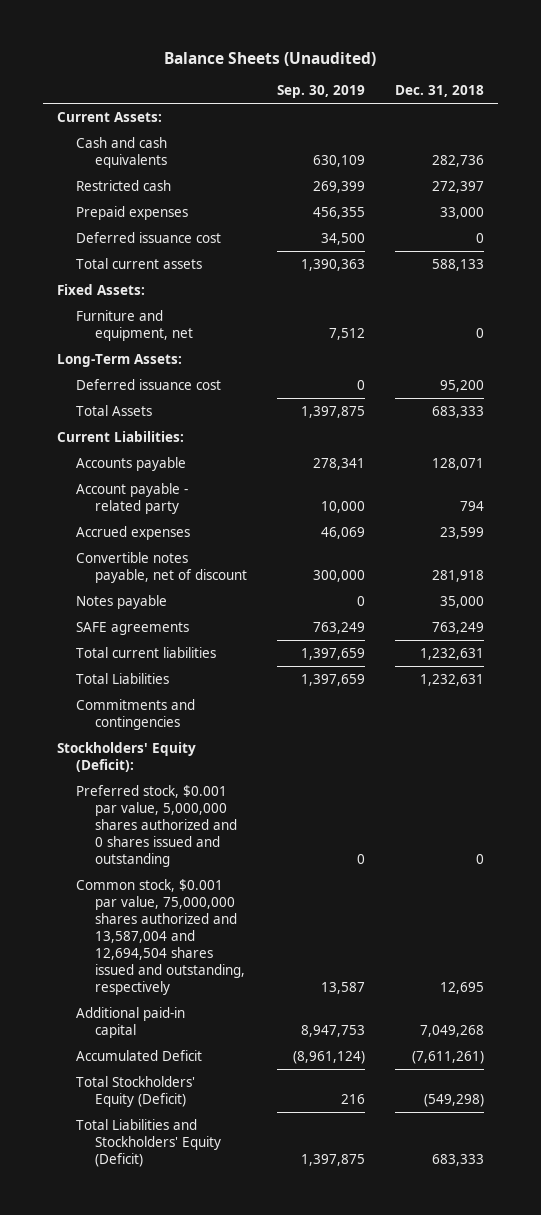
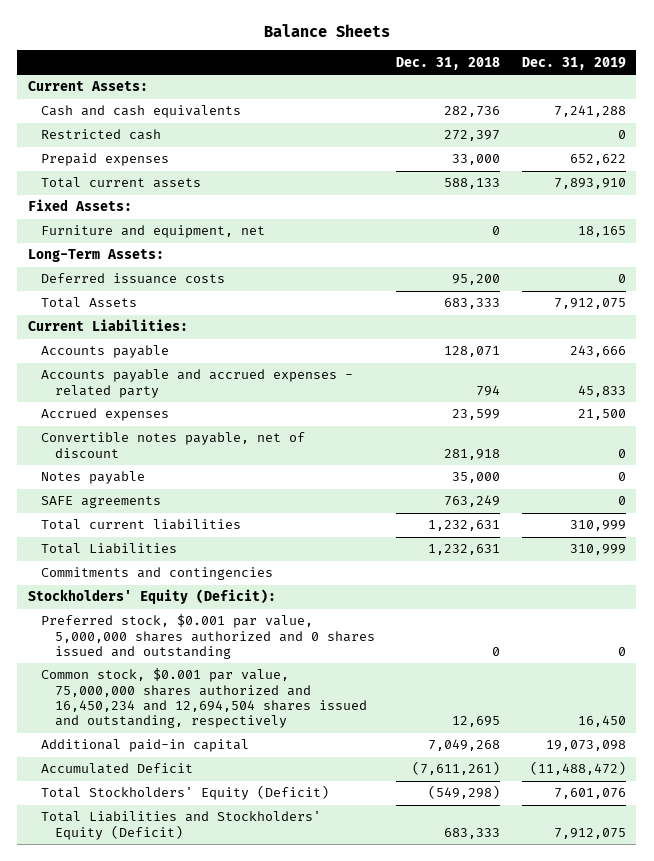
[164,51,377,66] Balance Sheets (Unaudited) -> [263,24,390,38] Balance Sheets
[276,85,365,99] Sep. 30, 2019 -> none
none -> [521,56,626,70] Dec. 31, 2019
[76,231,222,243] Deferred issuance cost -> none
[76,378,222,390] Deferred issuance cost -> [41,273,226,285] Deferred issuance costs
[76,482,189,514] Account payable - related party -> [41,369,354,398] Accounts payable and accrued expenses - related party
[76,878,246,996] Common stock, $0.001 par value, 75,000,000 shares authorized and 13,587,004 and 12,694,504 shares issued and outstanding, respectively -> [41,668,368,729] Common stock, $0.001 par value, 75,000,000 shares authorized and 16,450,234 and 12,694,504 shares issued and outstanding, respectively

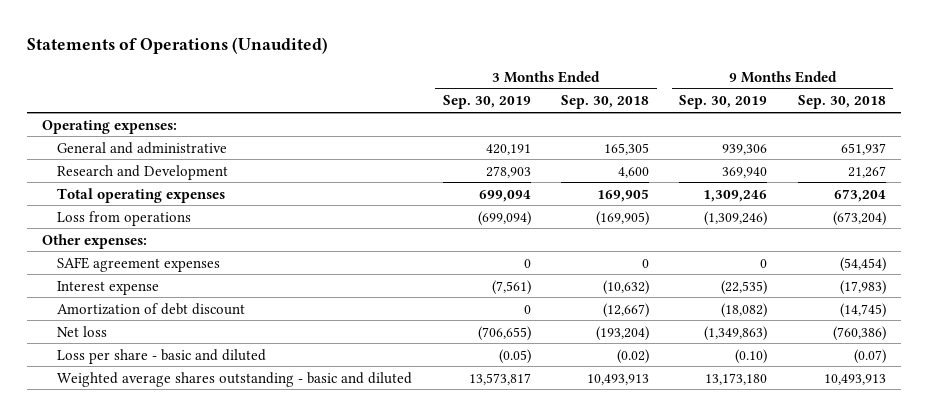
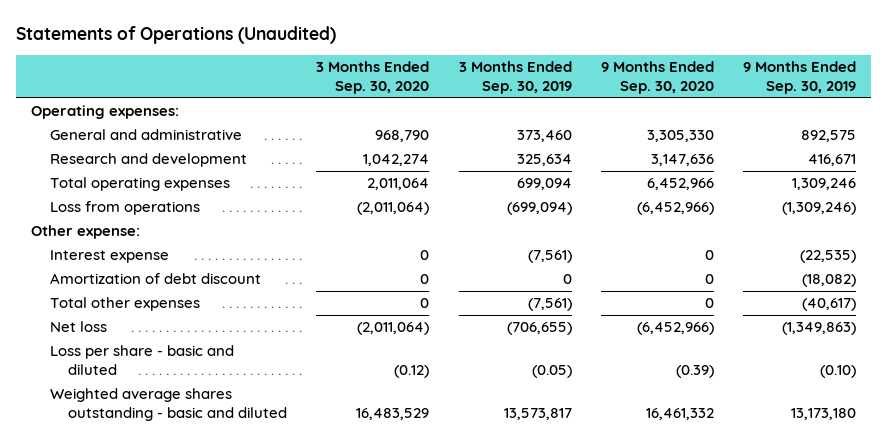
[561,95,650,110] Sep. 30, 2018 -> none
[797,95,886,110] Sep. 30, 2018 -> none
none -> [316,61,430,95] 3 Months Ended Sep. 30, 2020
none -> [600,61,714,95] 9 Months Ended Sep. 30, 2020
[485,143,531,155] 420,191 -> [516,130,572,143] 373,460
[722,143,768,155] 939,306 -> [800,130,856,143] 892,575
[57,164,229,180] Research and Development -> [49,153,247,168] Research and development
[485,165,531,178] 278,903 -> [516,154,572,167] 325,634
[722,166,768,178] 369,940 -> [807,154,856,167] 416,671
[57,256,221,272] SAFE agreement expenses -> none
[42,233,148,249] Other expenses: -> [30,225,140,240] Other expense:
none -> [49,297,200,312] Total other expenses

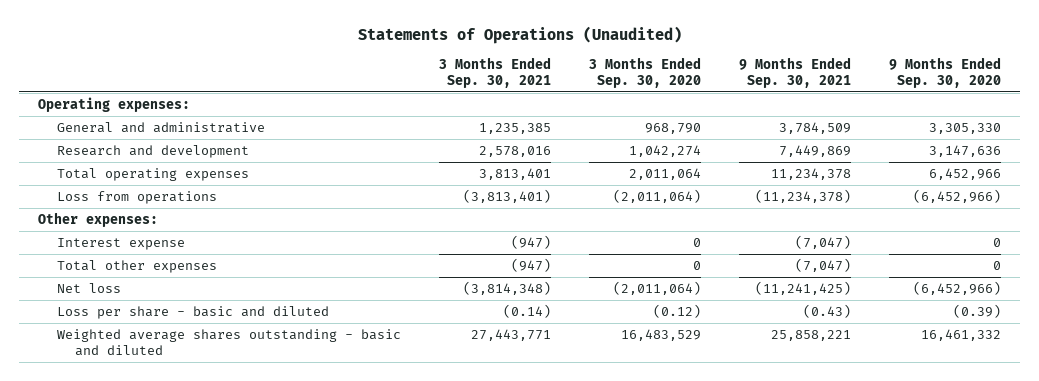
[458,61,572,95] 3 Months Ended Sep. 30, 2019 -> none
[742,61,856,95] 9 Months Ended Sep. 30, 2019 -> none
none -> [438,56,551,88] 3 Months Ended Sep. 30, 2021
none -> [738,56,851,88] 9 Months Ended Sep. 30, 2021
[30,225,140,240] Other expense: -> [38,212,159,228] Other expenses:
[49,273,261,285] Amortization of debt discount -> none

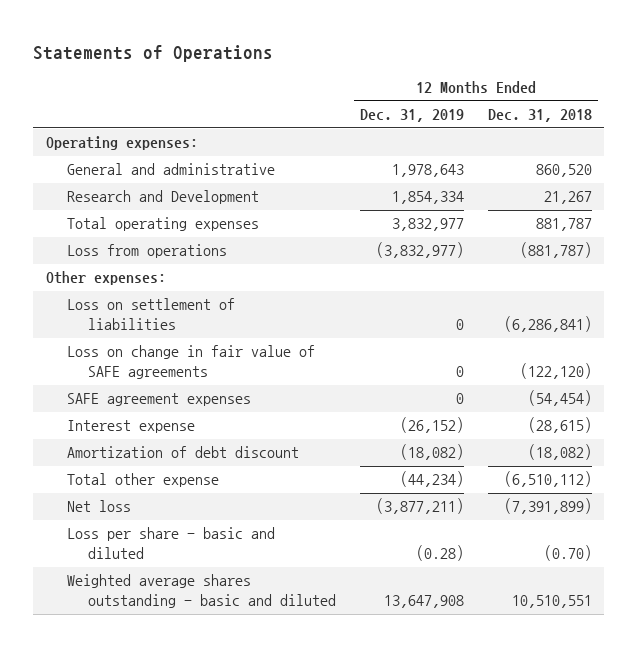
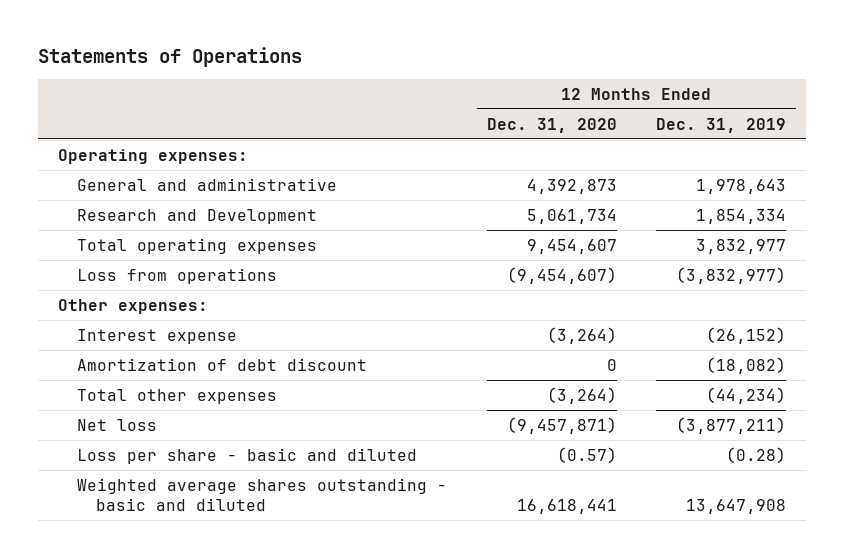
[488,109,593,123] Dec. 31, 2018 -> none
none -> [486,117,617,133] Dec. 31, 2020
[66,298,235,331] Loss on settlement of liabilities -> none
[66,345,315,380] Loss on change in fair value of SAFE agreements -> none
[66,393,251,407] SAFE agreement expenses -> none
[66,473,219,488] Total other expense -> [77,388,278,404] Total other expenses

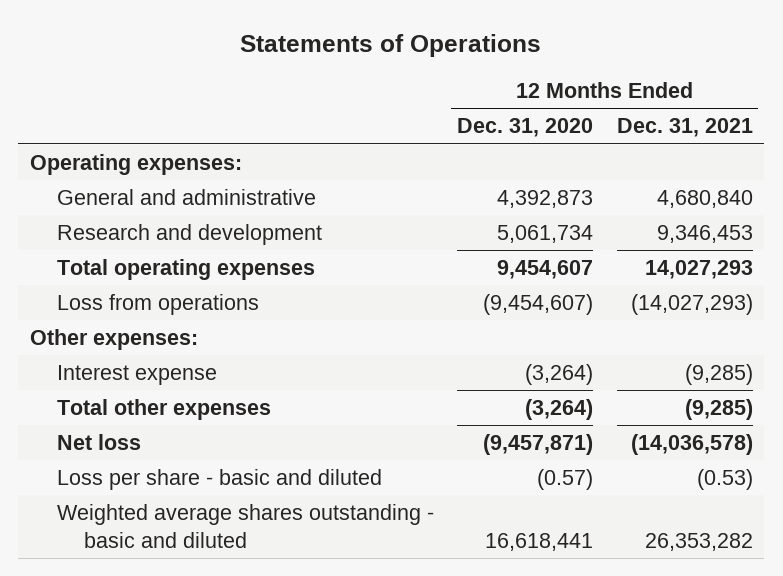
[656,117,787,133] Dec. 31, 2019 -> none
none -> [616,118,753,138] Dec. 31, 2021
[77,208,318,224] Research and Development -> [56,224,322,246] Research and development
[77,357,368,371] Amortization of debt discount -> none

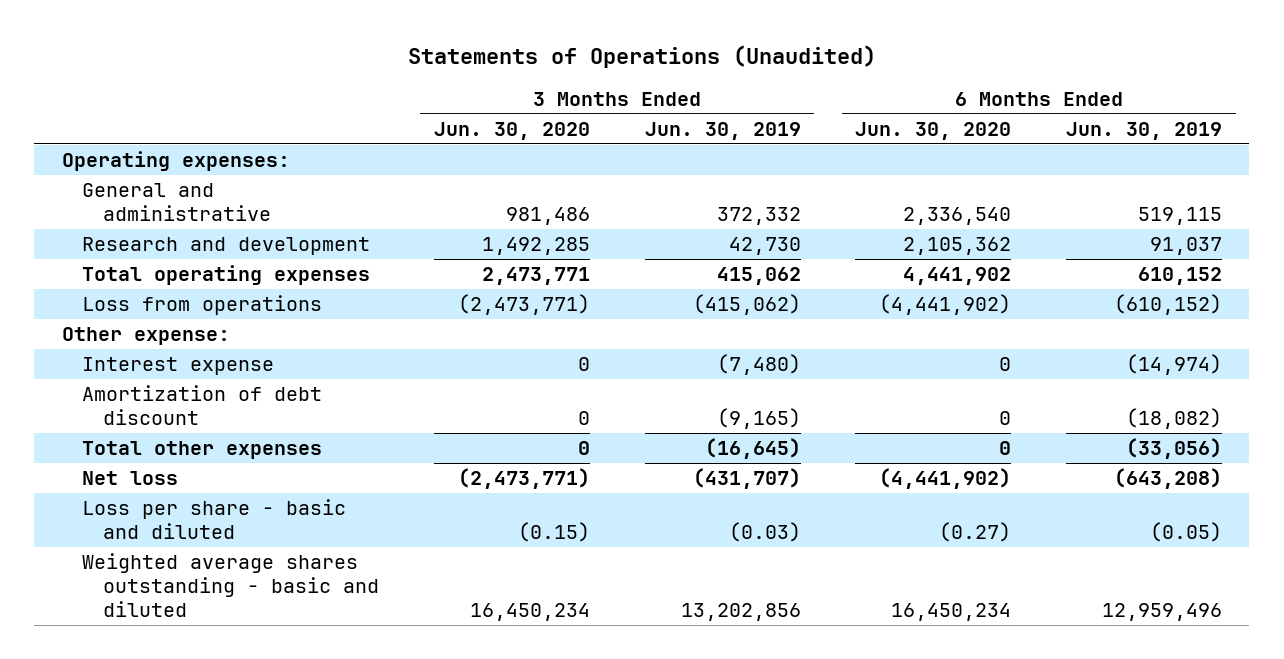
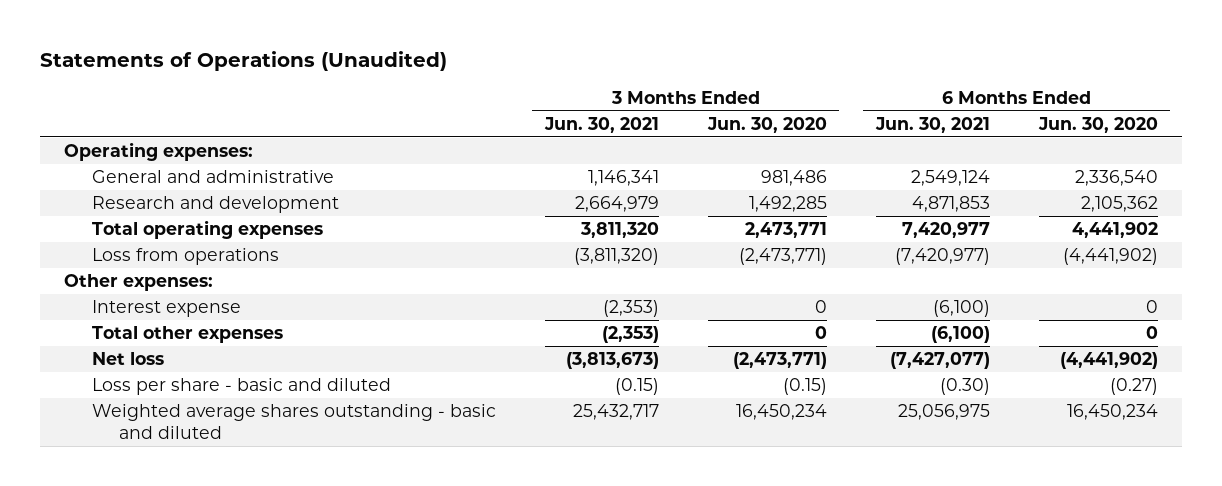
[644,121,801,140] Jun. 30, 2019 -> none
[1066,121,1223,140] Jun. 30, 2019 -> none
none -> [543,116,659,133] Jun. 30, 2021
none -> [874,116,990,133] Jun. 30, 2021
[61,327,230,346] Other expense: -> [64,274,214,292] Other expenses:
[82,385,323,425] Amortization of debt discount -> none

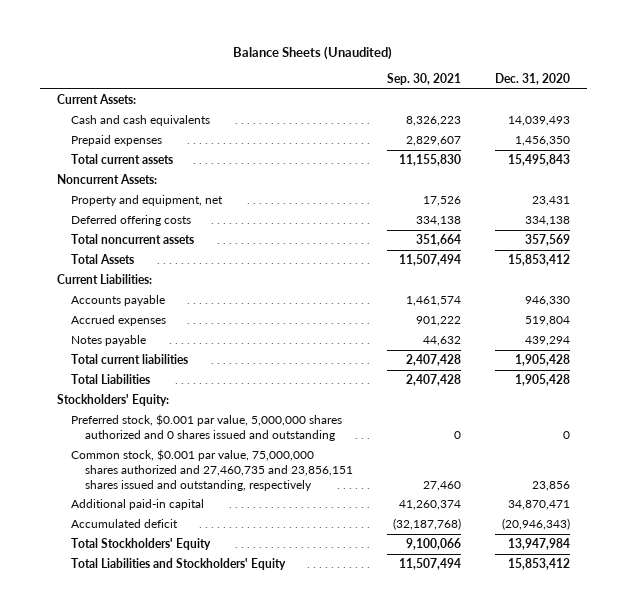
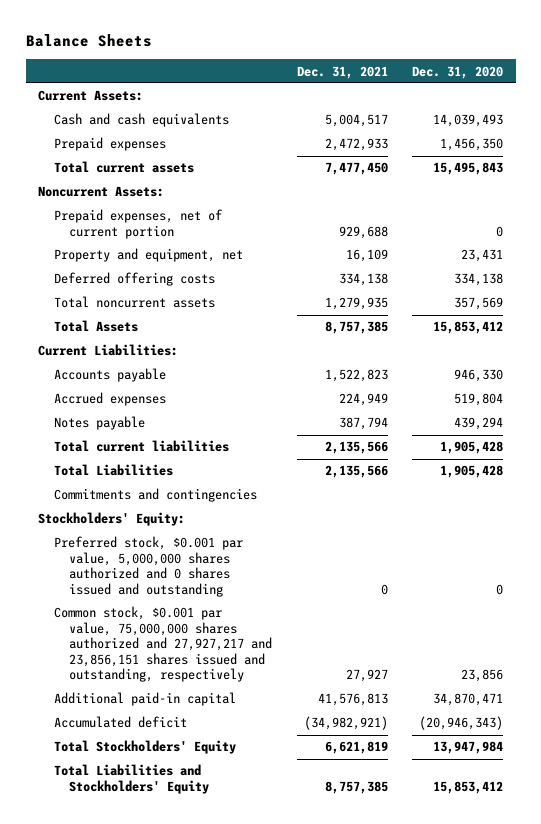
[233,46,393,61] Balance Sheets (Unaudited) -> [25,34,152,48] Balance Sheets
[387,72,462,85] Sep. 30, 2021 -> none
none -> [296,65,388,79] Dec. 31, 2021
none -> [53,209,223,239] Prepaid expenses, net of current portion
none -> [53,488,257,503] Commitments and contingencies
[70,449,354,491] Common stock, $0.001 par value, 75,000,000 shares authorized and 27,460,735 and 23,856,151 shares issued and outstanding, respectively -> [53,606,273,683] Common stock, $0.001 par value, 75,000,000 shares authorized and 27,927,217 and 23,856,151 shares issued and outstanding, respectively

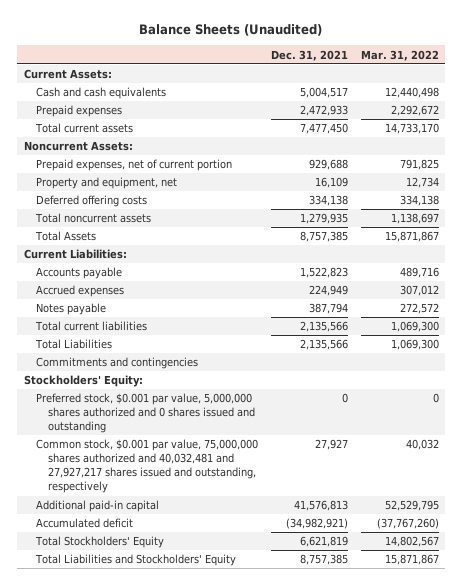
[25,34,152,48] Balance Sheets -> [139,24,323,37] Balance Sheets (Unaudited)
[412,65,504,79] Dec. 31, 2020 -> none
none -> [360,49,439,61] Mar. 31, 2022
[53,606,273,683] Common stock, $0.001 par value, 75,000,000 shares authorized and 27,927,217 and 23,856,151 shares issued and outstanding, respectively -> [35,439,258,494] Common stock, $0.001 par value, 75,000,000 shares authorized and 40,032,481 and 27,927,217 shares issued and outstanding, respectively

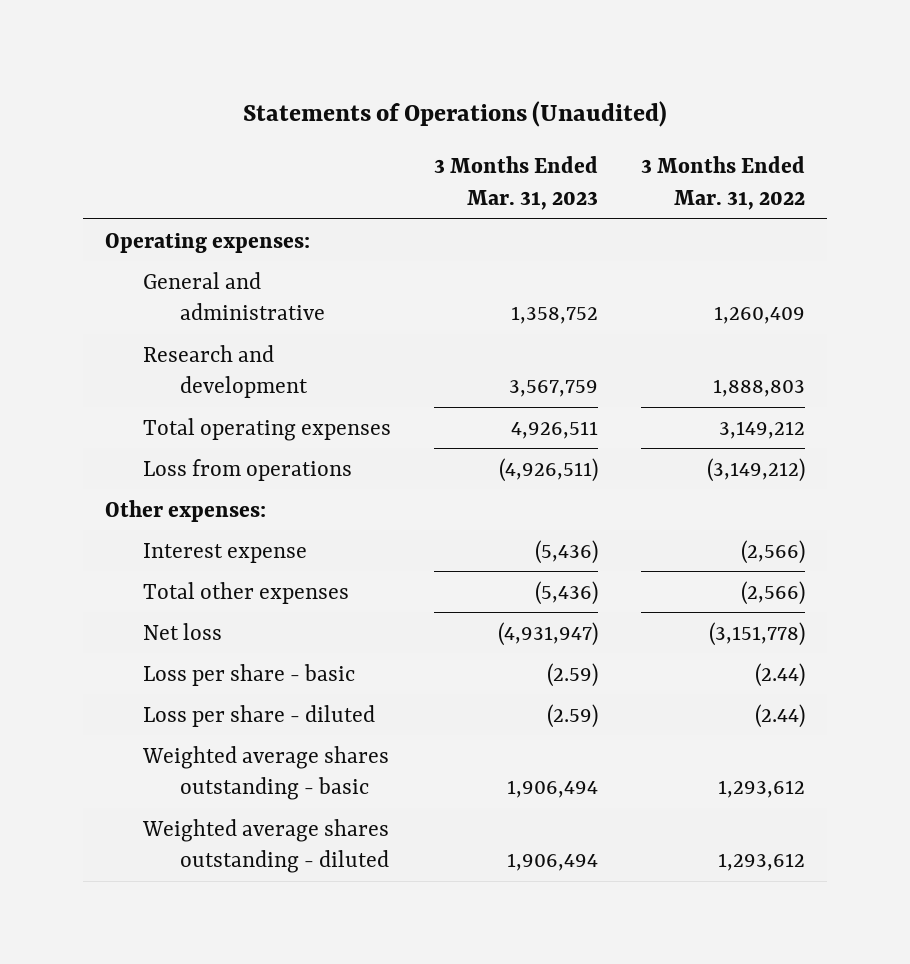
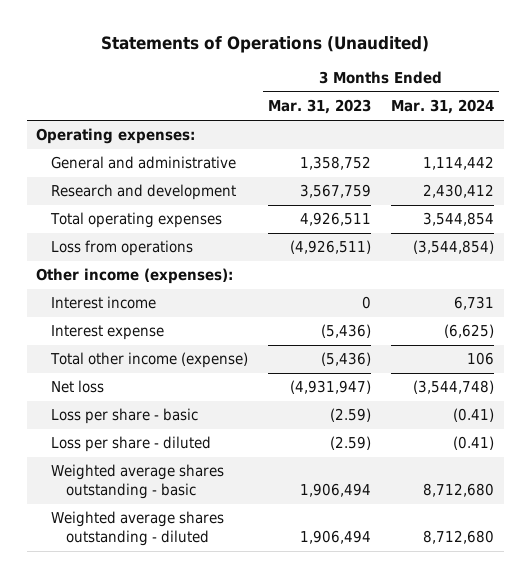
[640,156,805,210] 3 Months Ended Mar. 31, 2022 -> none
none -> [390,99,494,115] Mar. 31, 2024
[104,499,266,522] Other expenses: -> [36,268,234,285] Other income (expenses):
none -> [51,296,157,310] Interest income
[142,581,349,604] Total other expenses -> [50,352,249,369] Total other income (expense)

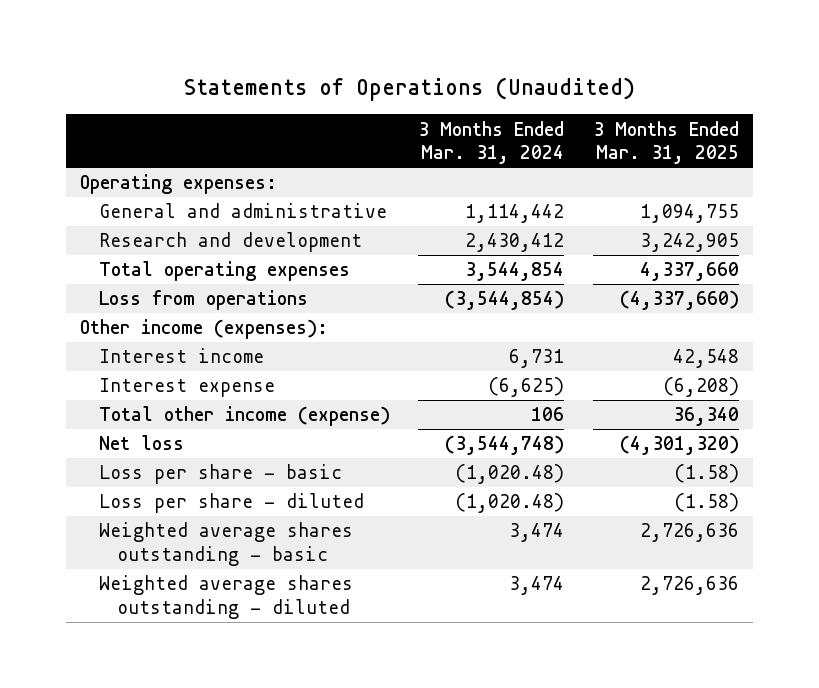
[268,99,372,115] Mar. 31, 2023 -> none
none -> [592,120,739,165] 3 Months Ended Mar. 31, 2025
[452,408,494,423] (0.41) -> [455,464,565,485] (1,020.48)
[452,436,494,451] (0.41) -> [455,493,565,514] (1,020.48)
[422,482,494,497] 8,712,680 -> [509,523,565,543] 3,474
[422,529,494,544] 8,712,680 -> [509,576,565,596] 3,474

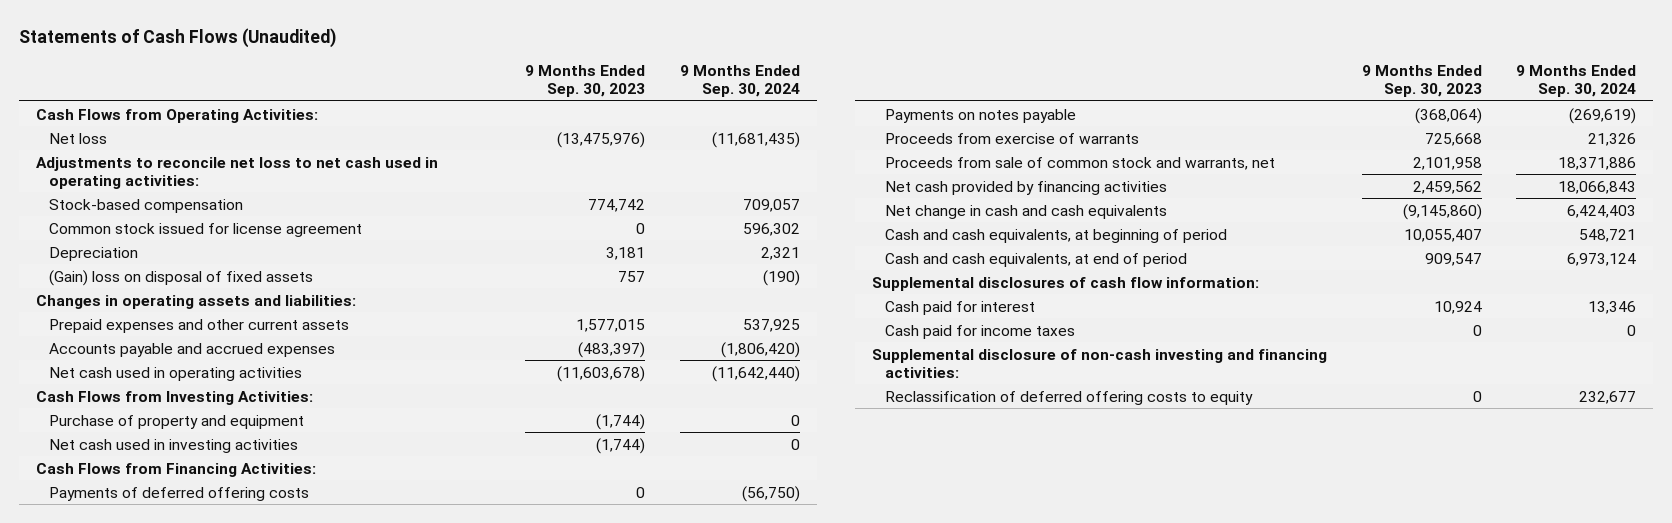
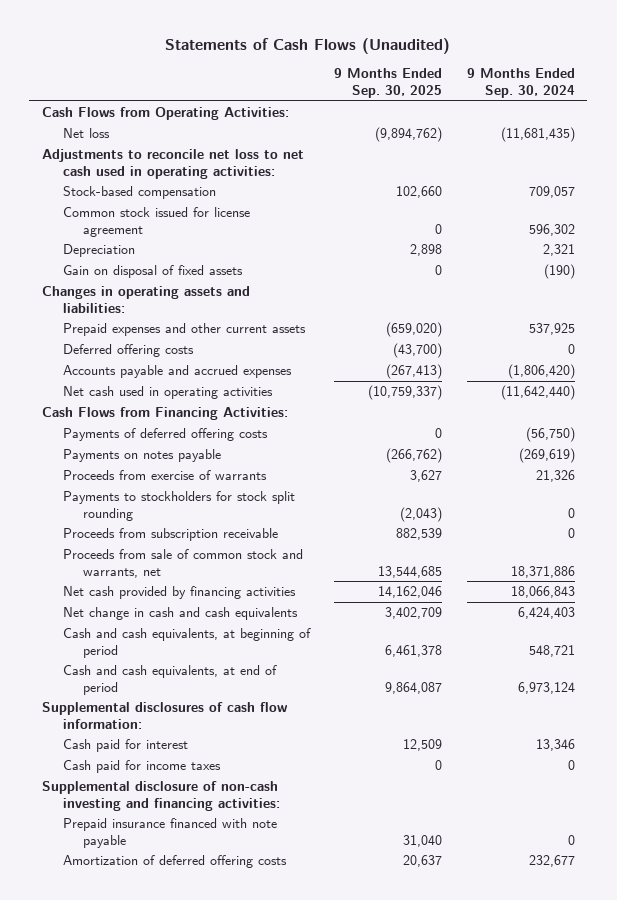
[525,64,646,98] 9 Months Ended Sep. 30, 2023 -> none
none -> [334,68,443,98] 9 Months Ended Sep. 30, 2025
[49,269,314,286] (Gain) loss on disposal of fixed assets -> [62,265,243,279] Gain on disposal of fixed assets
none -> [62,344,194,358] Deferred offering costs
[36,390,314,405] Cash Flows from Investing Activities: -> none
[49,414,305,429] Purchase of property and equipment -> none
[49,438,299,453] Net cash used in investing activities -> none
none -> [62,491,295,521] Payments to stockholders for stock split rounding
none -> [62,528,278,542] Proceeds from subscription receivable
none -> [62,818,277,848] Prepaid insurance financed with note payable
[885,390,1254,405] Reclassification of deferred offering costs to equity -> [62,855,287,869] Amortization of deferred offering costs

